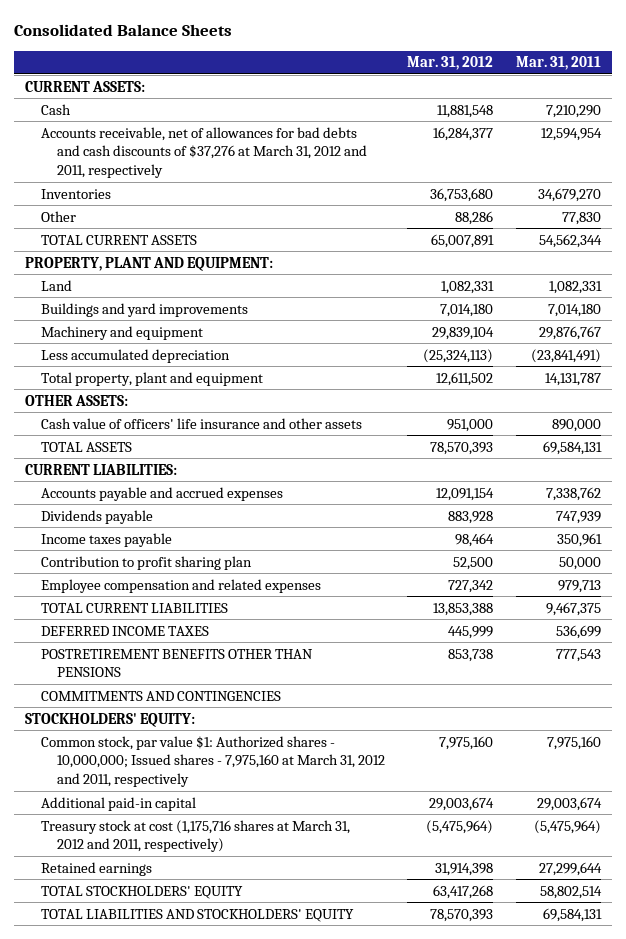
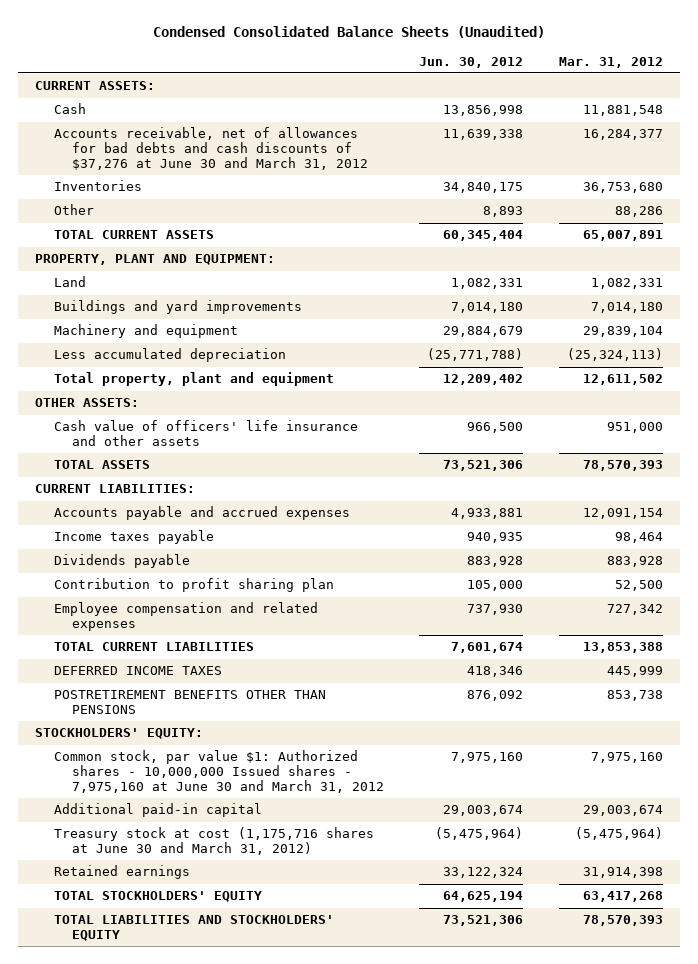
[13,24,232,37] Consolidated Balance Sheets -> [152,25,545,38] Condensed Consolidated Balance Sheets (Unaudited)
[515,56,601,71] Mar. 31, 2011 -> none
none -> [419,56,524,68] Jun. 30, 2012
[40,126,367,179] Accounts receivable, net of allowances for bad debts and cash discounts of $37,276 at March 31, 2012 and 2011, respectively -> [53,127,368,170] Accounts receivable, net of allowances for bad debts and cash discounts of $37,276 at June 30 and March 31, 2012
[40,509,153,524] Dividends payable -> [53,554,190,569] Dividends payable
[40,690,281,701] COMMITMENTS AND CONTINGENCIES -> none
[40,735,385,788] Common stock, par value $1: Authorized shares - 10,000,000; Issued shares - 7,975,160 at March 31, 2012 and 2011, respectively -> [53,750,384,793] Common stock, par value $1: Authorized shares - 10,000,000 Issued shares - 7,975,160 at June 30 and March 31, 2012
[40,819,350,853] Treasury stock at cost (1,175,716 shares at March 31, 2012 and 2011, respectively) -> [53,827,374,856] Treasury stock at cost (1,175,716 shares at June 30 and March 31, 2012)

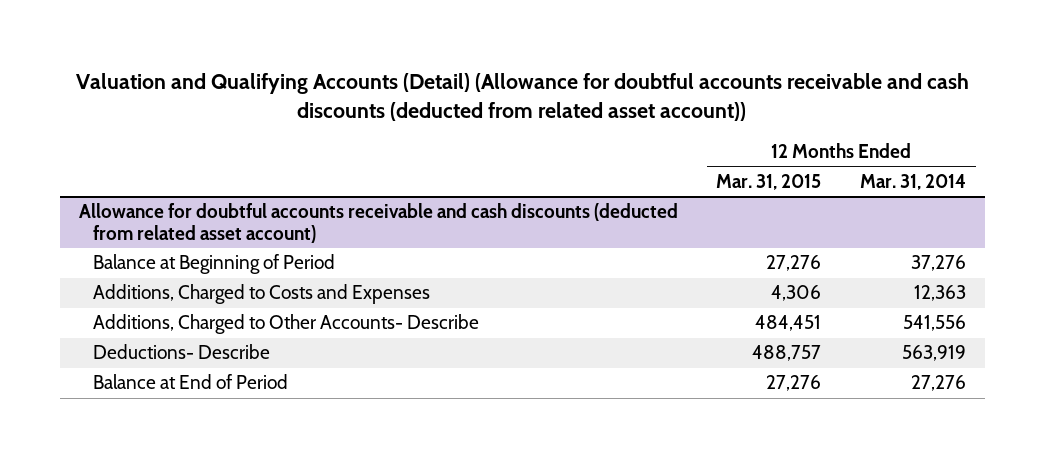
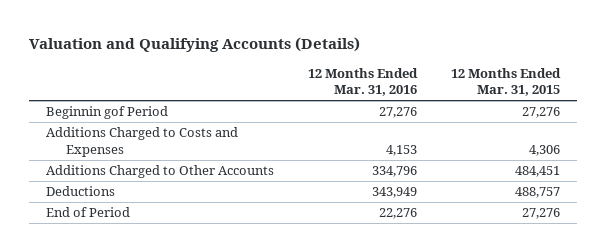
[76,72,970,122] Valuation and Qualifying Accounts (Detail) (Allowance for doubtful accounts receivable and cash discounts (deducted from related asset account)) -> [28,37,360,53] Valuation and Qualifying Accounts (Details)
[860,174,967,191] Mar. 31, 2014 -> none
none -> [307,67,418,97] 12 Months Ended Mar. 31, 2016
[78,203,678,244] Allowance for doubtful accounts receivable and cash discounts (deducted from related asset account) -> none
[93,254,336,275] Balance at Beginning of Period -> [45,106,168,120] Beginnin gof Period
[93,284,431,305] Additions, Charged to Costs and Expenses -> [45,127,238,158] Additions Charged to Costs and Expenses
[93,314,480,335] Additions, Charged to Other Accounts- Describe -> [45,165,274,179] Additions Charged to Other Accounts
[93,344,271,360] Deductions- Describe -> [45,186,115,197] Deductions
[93,374,289,390] Balance at End of Period -> [45,207,130,218] End of Period

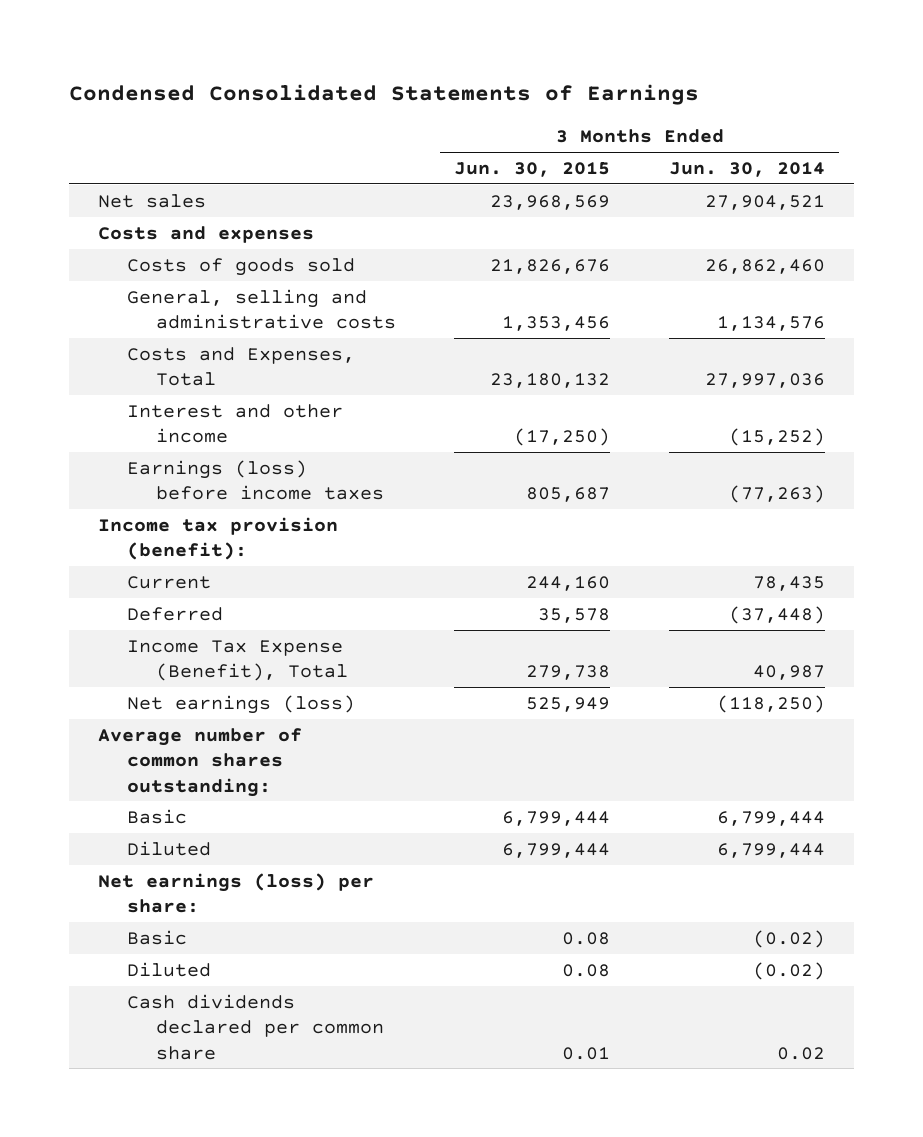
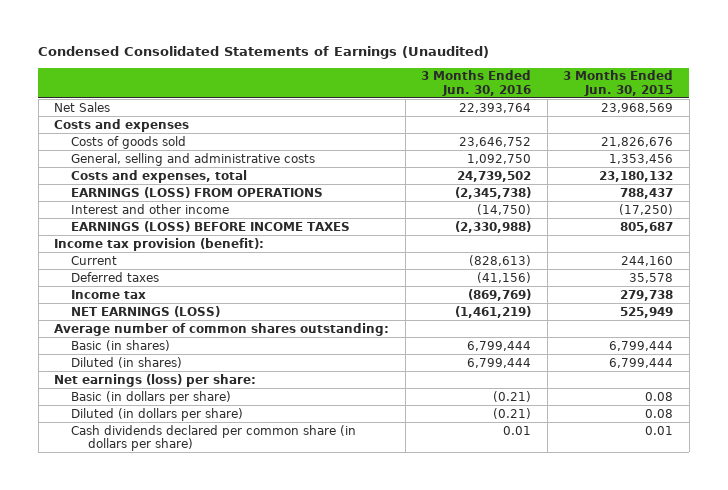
[69,84,700,106] Condensed Consolidated Statements of Earnings -> [38,46,490,60] Condensed Consolidated Statements of Earnings (Unaudited)
[668,161,825,177] Jun. 30, 2014 -> none
none -> [421,70,532,96] 3 Months Ended Jun. 30, 2016
[98,193,207,208] Net sales -> [54,101,111,112] Net Sales
[127,346,356,387] Costs and Expenses, Total -> [70,169,247,183] Costs and expenses, total
none -> [70,186,323,198] EARNINGS (LOSS) FROM OPERATIONS
[127,459,385,501] Earnings (loss) before income taxes -> [70,220,350,232] EARNINGS (LOSS) BEFORE INCOME TAXES
[127,606,224,621] Deferred -> [70,271,159,282] Deferred taxes
[127,639,349,682] Income Tax Expense (Benefit), Total -> [70,289,146,299] Income tax
[127,694,356,714] Net earnings (loss) -> [70,305,220,317] NET EARNINGS (LOSS)
[127,808,188,824] Basic -> [70,339,170,351] Basic (in shares)
[127,840,212,856] Diluted -> [70,356,182,368] Diluted (in shares)
[127,929,188,945] Basic -> [70,390,231,404] Basic (in dollars per share)
[127,961,212,977] Diluted -> [70,407,243,421] Diluted (in dollars per share)
[127,993,385,1060] Cash dividends declared per common share -> [70,424,356,451] Cash dividends declared per common share (in dollars per share)

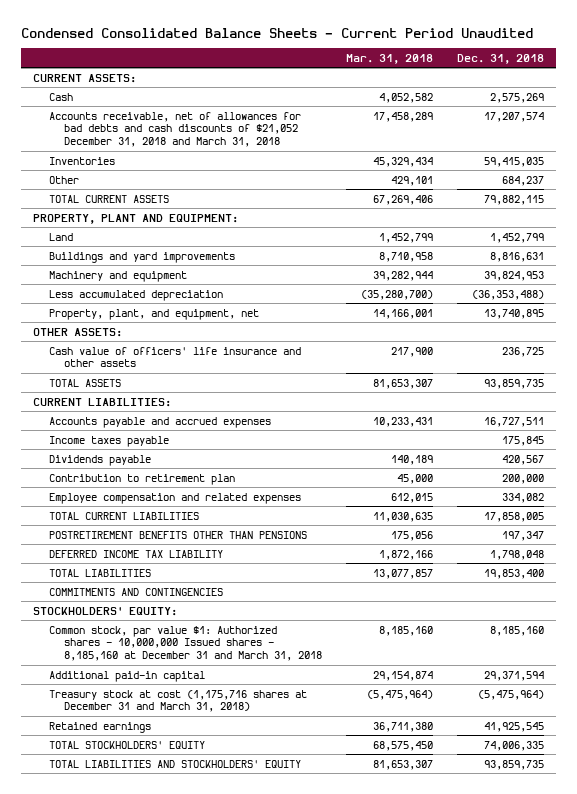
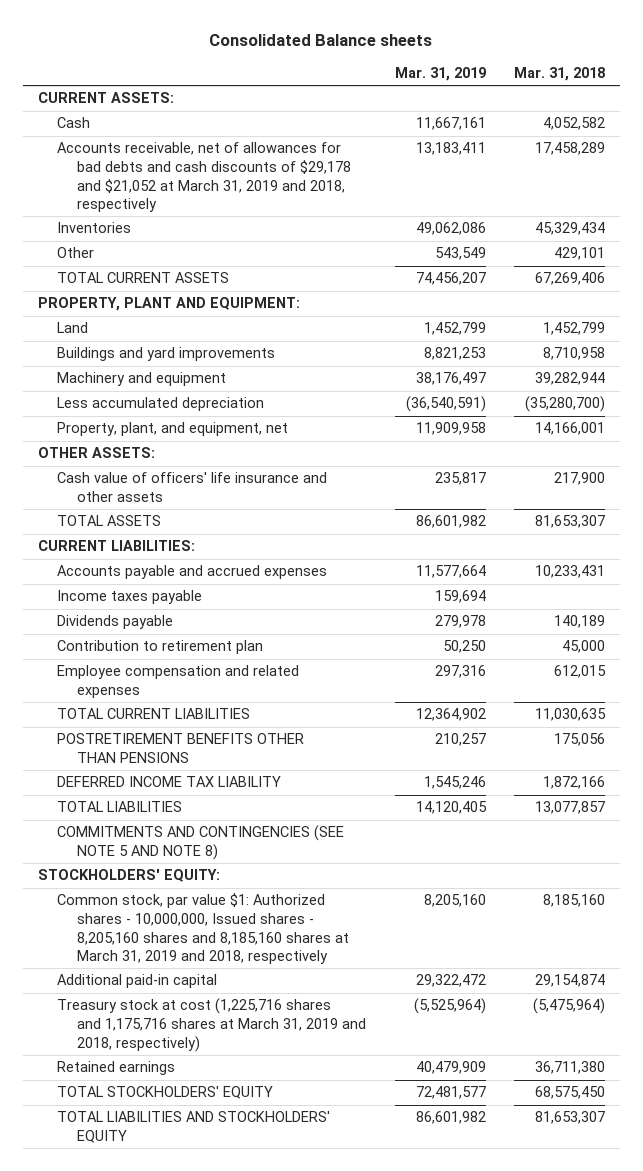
[20,27,533,38] Condensed Consolidated Balance Sheets - Current Period Unaudited -> [209,33,433,46] Consolidated Balance sheets
[457,53,545,64] Dec. 31, 2018 -> none
none -> [394,66,486,81] Mar. 31, 2019
[48,111,301,148] Accounts receivable, net of allowances for bad debts and cash discounts of $21,052 December 31, 2018 and March 31, 2018 -> [57,142,352,213] Accounts receivable, net of allowances for bad debts and cash discounts of $29,178 and $21,052 at March 31, 2019 and 2018, respectively
[48,587,223,596] COMMITMENTS AND CONTINGENCIES -> [57,825,345,861] COMMITMENTS AND CONTINGENCIES (SEE NOTE 5 AND NOTE 8)
[48,625,323,662] Common stock, par value $1: Authorized shares - 10,000,000 Issued shares - 8,185,160 at December 31 and March 31, 2018 -> [57,893,350,965] Common stock, par value $1: Authorized shares - 10,000,000, Issued shares - 8,205,160 shares and 8,185,160 shares at March 31, 2019 and 2018, respectively
[48,689,307,713] Treasury stock at cost (1,175,716 shares at December 31 and March 31, 2018) -> [57,998,367,1052] Treasury stock at cost (1,225,716 shares and 1,175,716 shares at March 31, 2019 and 2018, respectively)

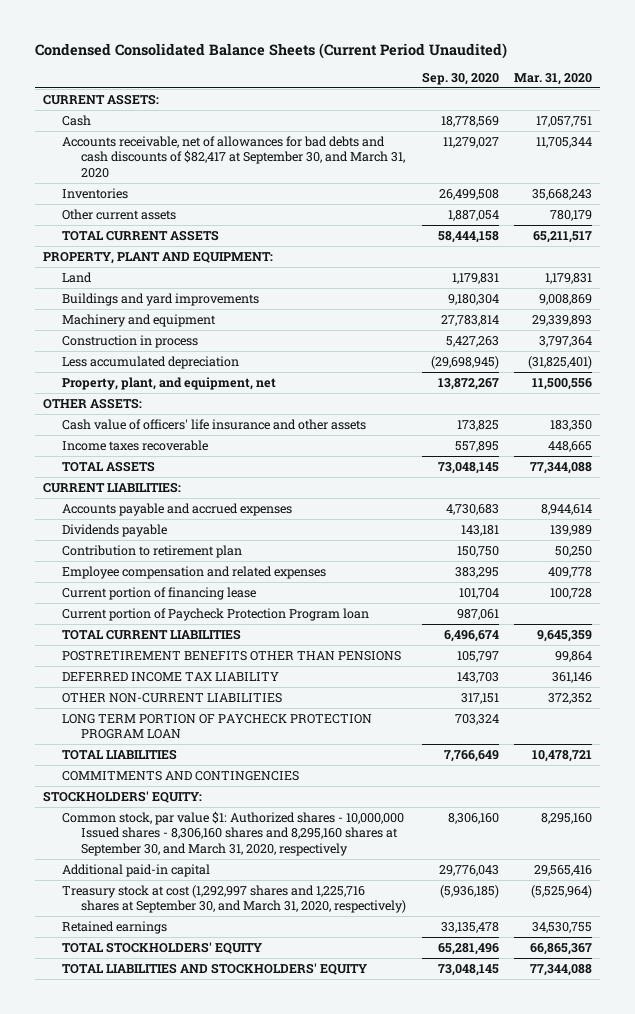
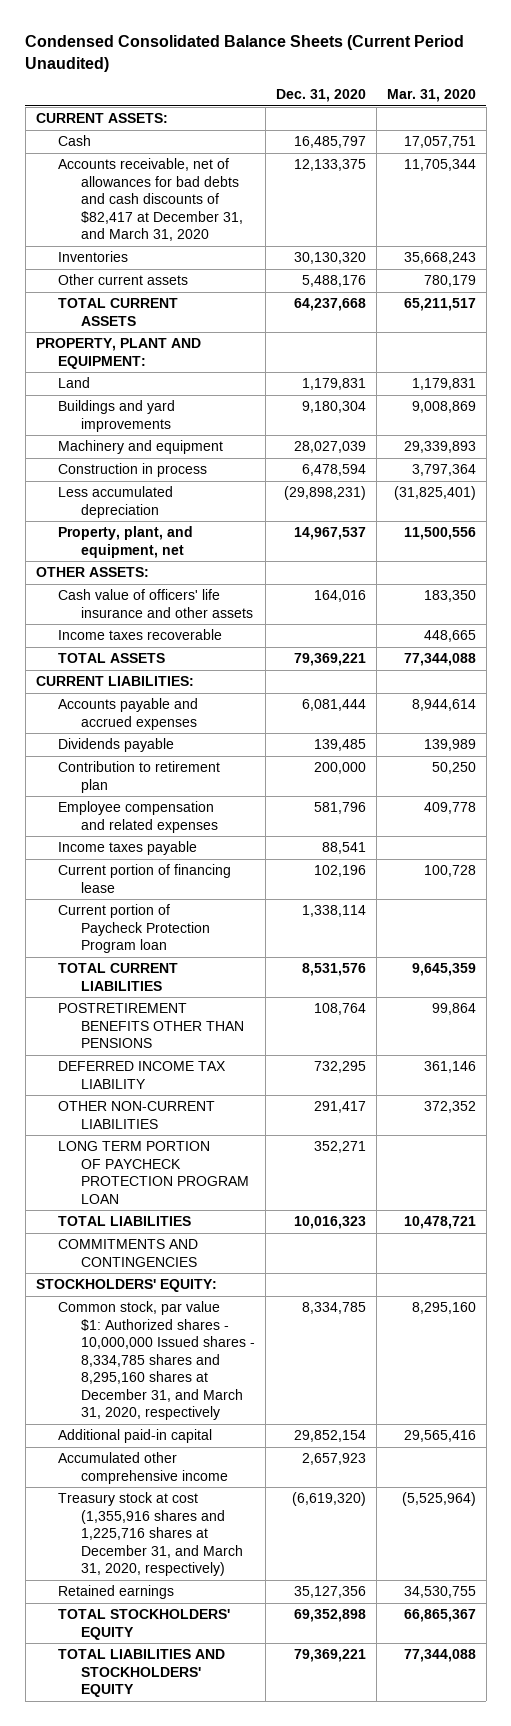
[421,71,499,85] Sep. 30, 2020 -> none
none -> [275,89,366,103] Dec. 31, 2020
[62,135,406,178] Accounts receivable, net of allowances for bad debts and cash discounts of $82,417 at September 30, and March 31, 2020 -> [58,158,243,242] Accounts receivable, net of allowances for bad debts and cash discounts of $82,417 at December 31, and March 31, 2020
none -> [58,841,198,856] Income taxes payable
[62,810,405,856] Common stock, par value $1: Authorized shares - 10,000,000 Issued shares - 8,306,160 shares and 8,295,160 shares at September 30, and March 31, 2020, respectively -> [58,1301,255,1421] Common stock, par value $1: Authorized shares - 10,000,000 Issued shares - 8,334,785 shares and 8,295,160 shares at December 31, and March 31, 2020, respectively
none -> [58,1452,228,1484] Accumulated other comprehensive income
[62,884,407,914] Treasury stock at cost (1,292,997 shares and 1,225,716 shares at September 30, and March 31, 2020, respectively) -> [58,1492,243,1577] Treasury stock at cost (1,355,916 shares and 1,225,716 shares at December 31, and March 31, 2020, respectively)

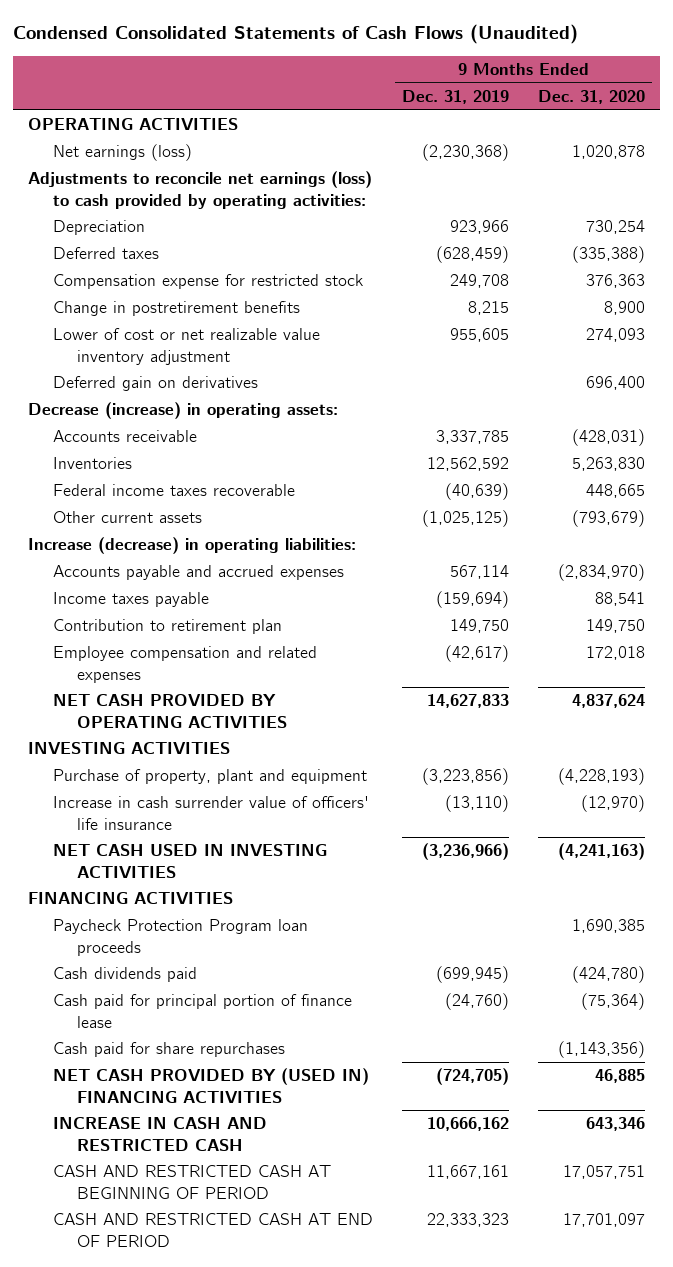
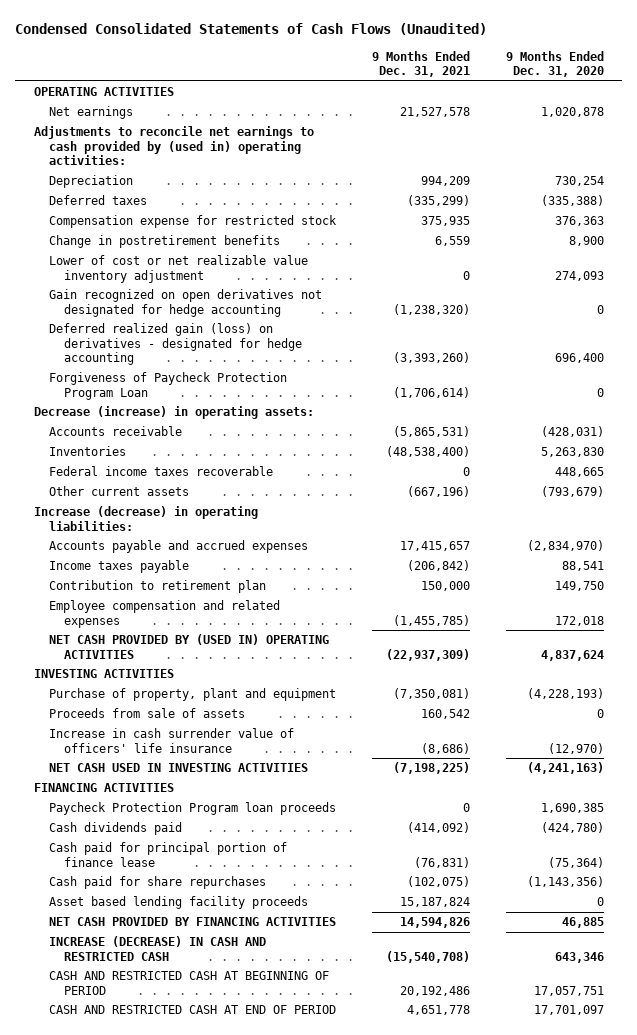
[401,89,509,104] Dec. 31, 2019 -> none
none -> [371,51,470,78] 9 Months Ended Dec. 31, 2021
[52,144,192,162] Net earnings (loss) -> [48,106,133,120] Net earnings
[28,171,373,209] Adjustments to reconcile net earnings (loss) to cash provided by operating activities: -> [33,126,314,166] Adjustments to reconcile net earnings to cash provided by (used in) operating activities:
none -> [48,289,322,317] Gain recognized on open derivatives not designated for hedge accounting
[52,376,258,392] Deferred gain on derivatives -> [48,323,302,366] Deferred realized gain (loss) on derivatives - designated for hedge accounting
none -> [48,372,287,400] Forgiveness of Paycheck Protection Program Loan
[52,694,288,728] NET CASH PROVIDED BY OPERATING ACTIVITIES -> [48,634,329,659] NET CASH PROVIDED BY (USED IN) OPERATING ACTIVITIES
none -> [48,708,245,719] Proceeds from sale of assets
none -> [48,896,308,910] Asset based lending facility proceeds
[52,1068,369,1103] NET CASH PROVIDED BY (USED IN) FINANCING ACTIVITIES -> [48,917,336,927] NET CASH PROVIDED BY FINANCING ACTIVITIES
[52,1117,267,1151] INCREASE IN CASH AND RESTRICTED CASH -> [48,936,266,961] INCREASE (DECREASE) IN CASH AND RESTRICTED CASH

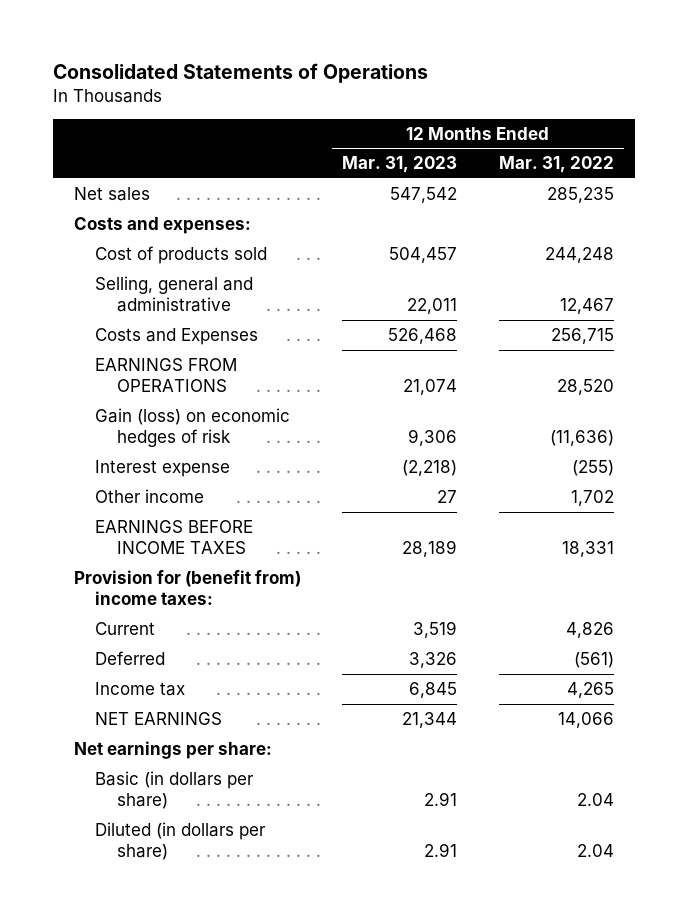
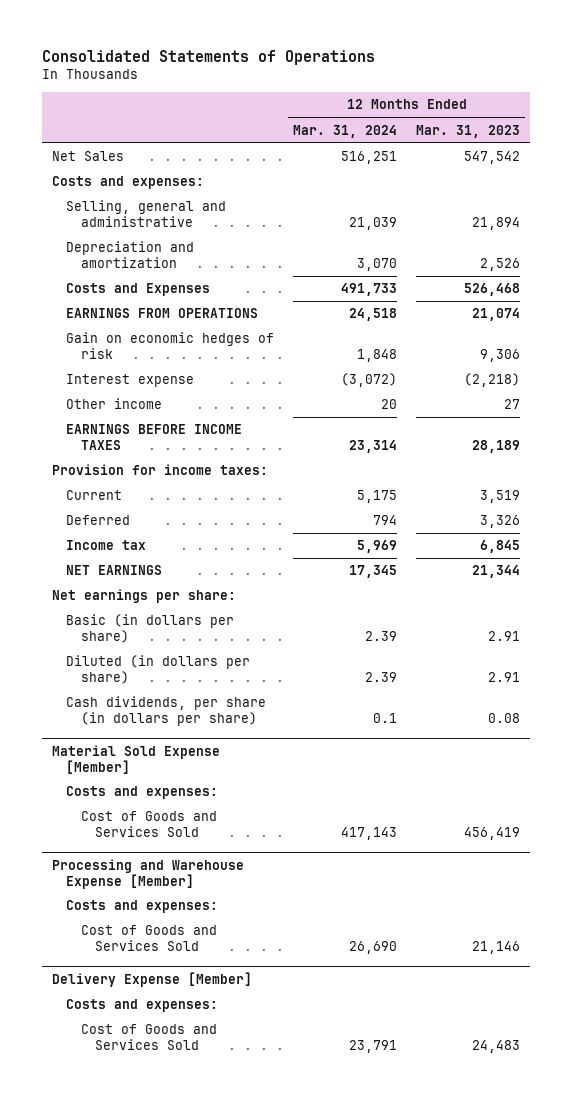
[498,156,614,174] Mar. 31, 2022 -> none
none -> [293,124,398,138] Mar. 31, 2024
[73,186,150,201] Net sales -> [51,151,124,162] Net Sales
[95,245,268,264] Cost of products sold -> none
[407,297,458,314] 22,011 -> [472,216,521,230] 21,894
none -> [66,241,195,268] Depreciation and amortization
[95,407,291,447] Gain (loss) on economic hedges of risk -> [66,332,275,359] Gain on economic hedges of risk
[73,569,301,605] Provision for (benefit from) income taxes: -> [51,464,268,476] Provision for income taxes:
none -> [66,696,267,726] Cash dividends, per share (in dollars per share)
none -> [51,745,220,774] Material Sold Expense [Member]
none -> [66,786,219,800] Costs and expenses:
none -> [80,811,217,837] Cost of Goods and Services Sold
none -> [51,859,244,889] Processing and Warehouse Expense [Member]
none -> [66,900,219,914] Costs and expenses:
none -> [80,925,217,951] Cost of Goods and Services Sold
none -> [51,972,252,988] Delivery Expense [Member]
none -> [66,999,219,1013] Costs and expenses:
none -> [80,1024,217,1050] Cost of Goods and Services Sold

